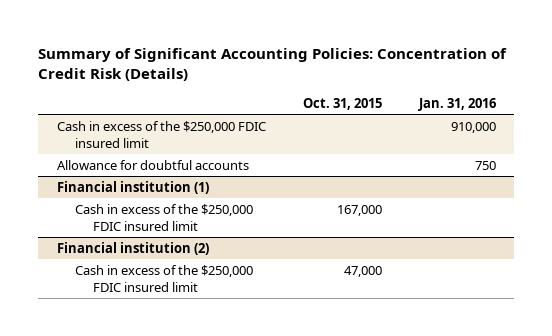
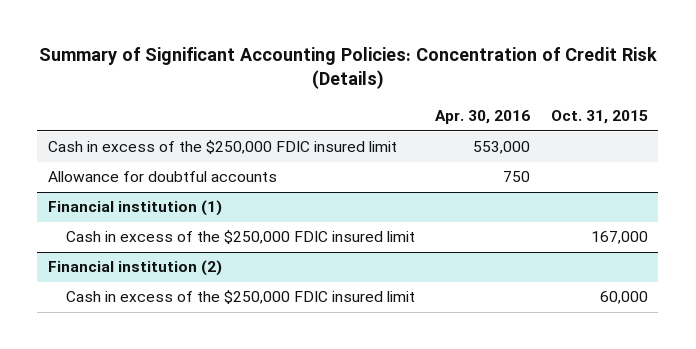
[417,98,496,112] Jan. 31, 2016 -> none
none -> [435,110,531,125] Apr. 30, 2016
[343,265,382,277] 47,000 -> [599,291,648,305] 60,000

